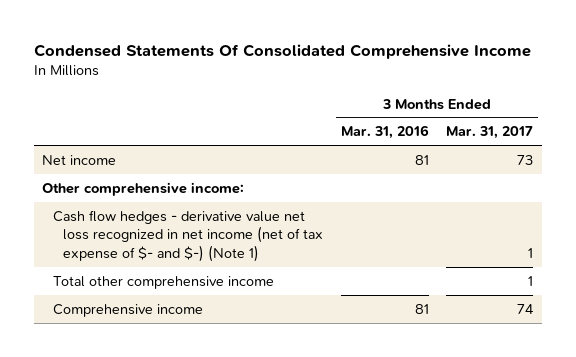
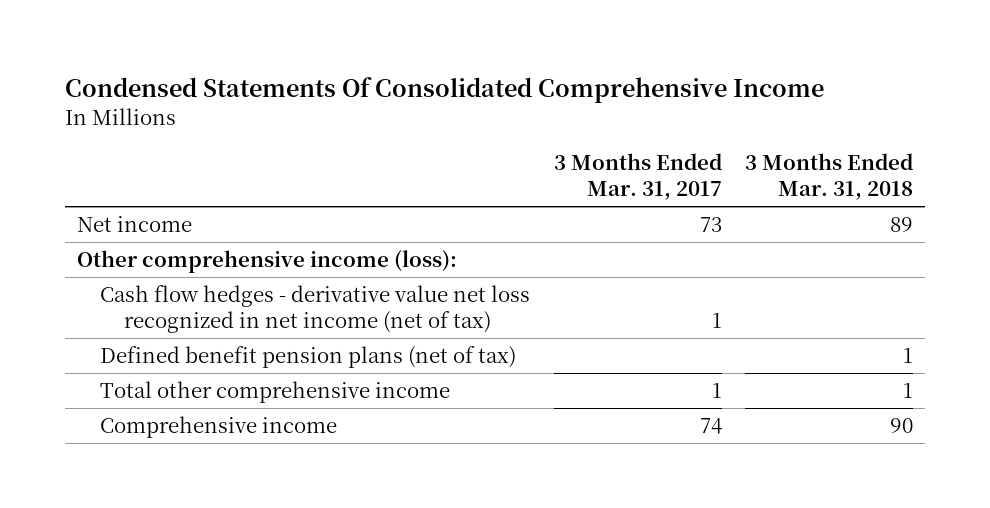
[340,125,429,140] Mar. 31, 2016 -> none
none -> [745,153,914,201] 3 Months Ended Mar. 31, 2018
[42,181,245,196] Other comprehensive income: -> [77,249,458,273] Other comprehensive income (loss):
[52,209,323,262] Cash flow hedges - derivative value net loss recognized in net income (net of tax expense of $- and $-) (Note 1) -> [100,284,531,334] Cash flow hedges - derivative value net loss recognized in net income (net of tax)
none -> [100,345,517,368] Defined benefit pension plans (net of tax)

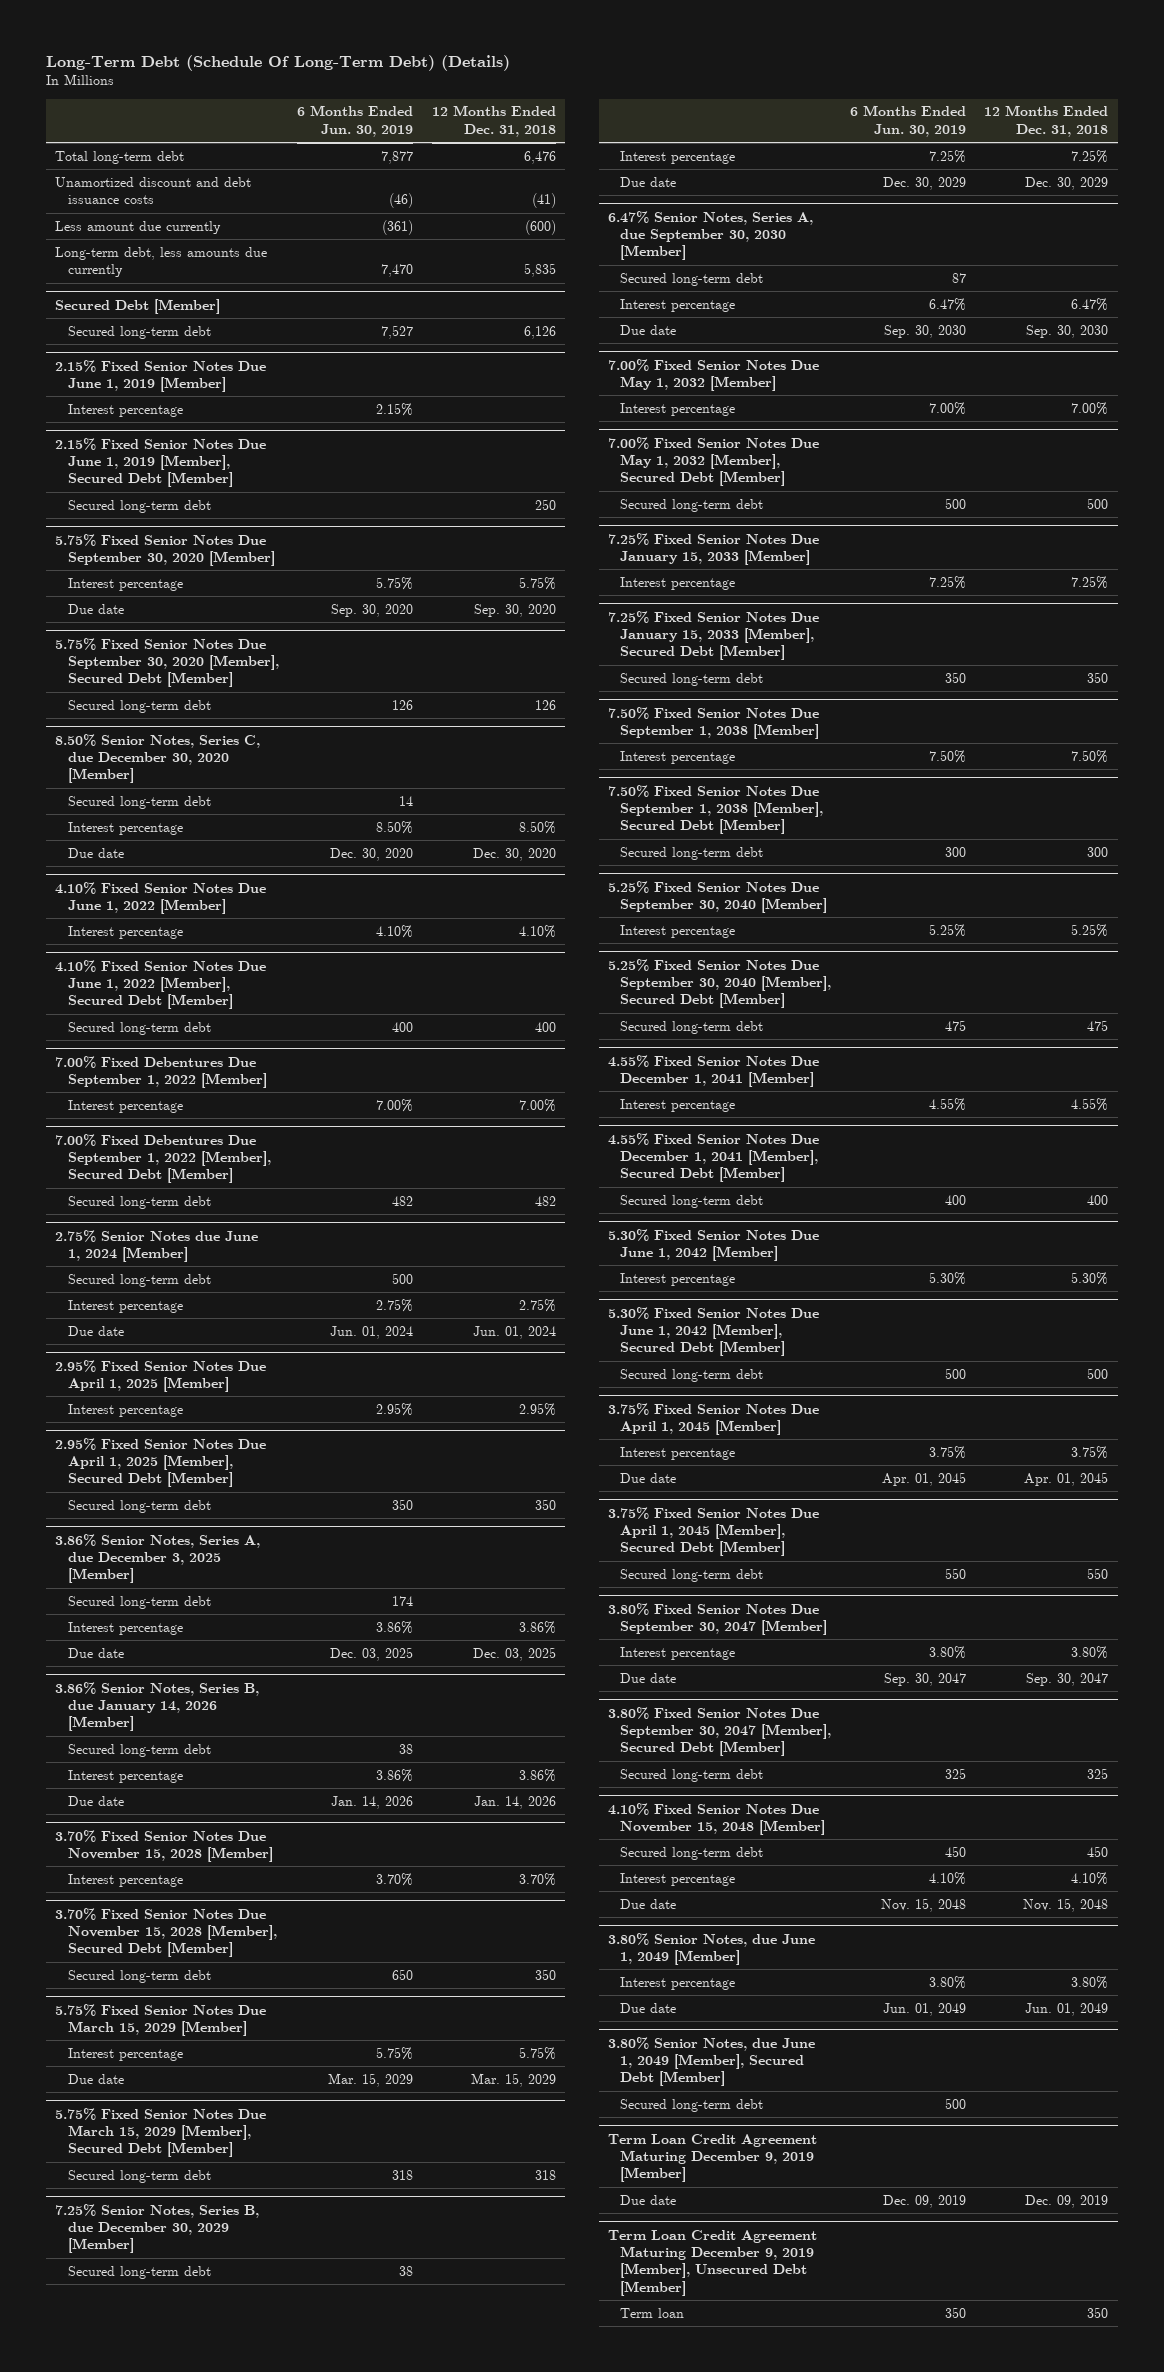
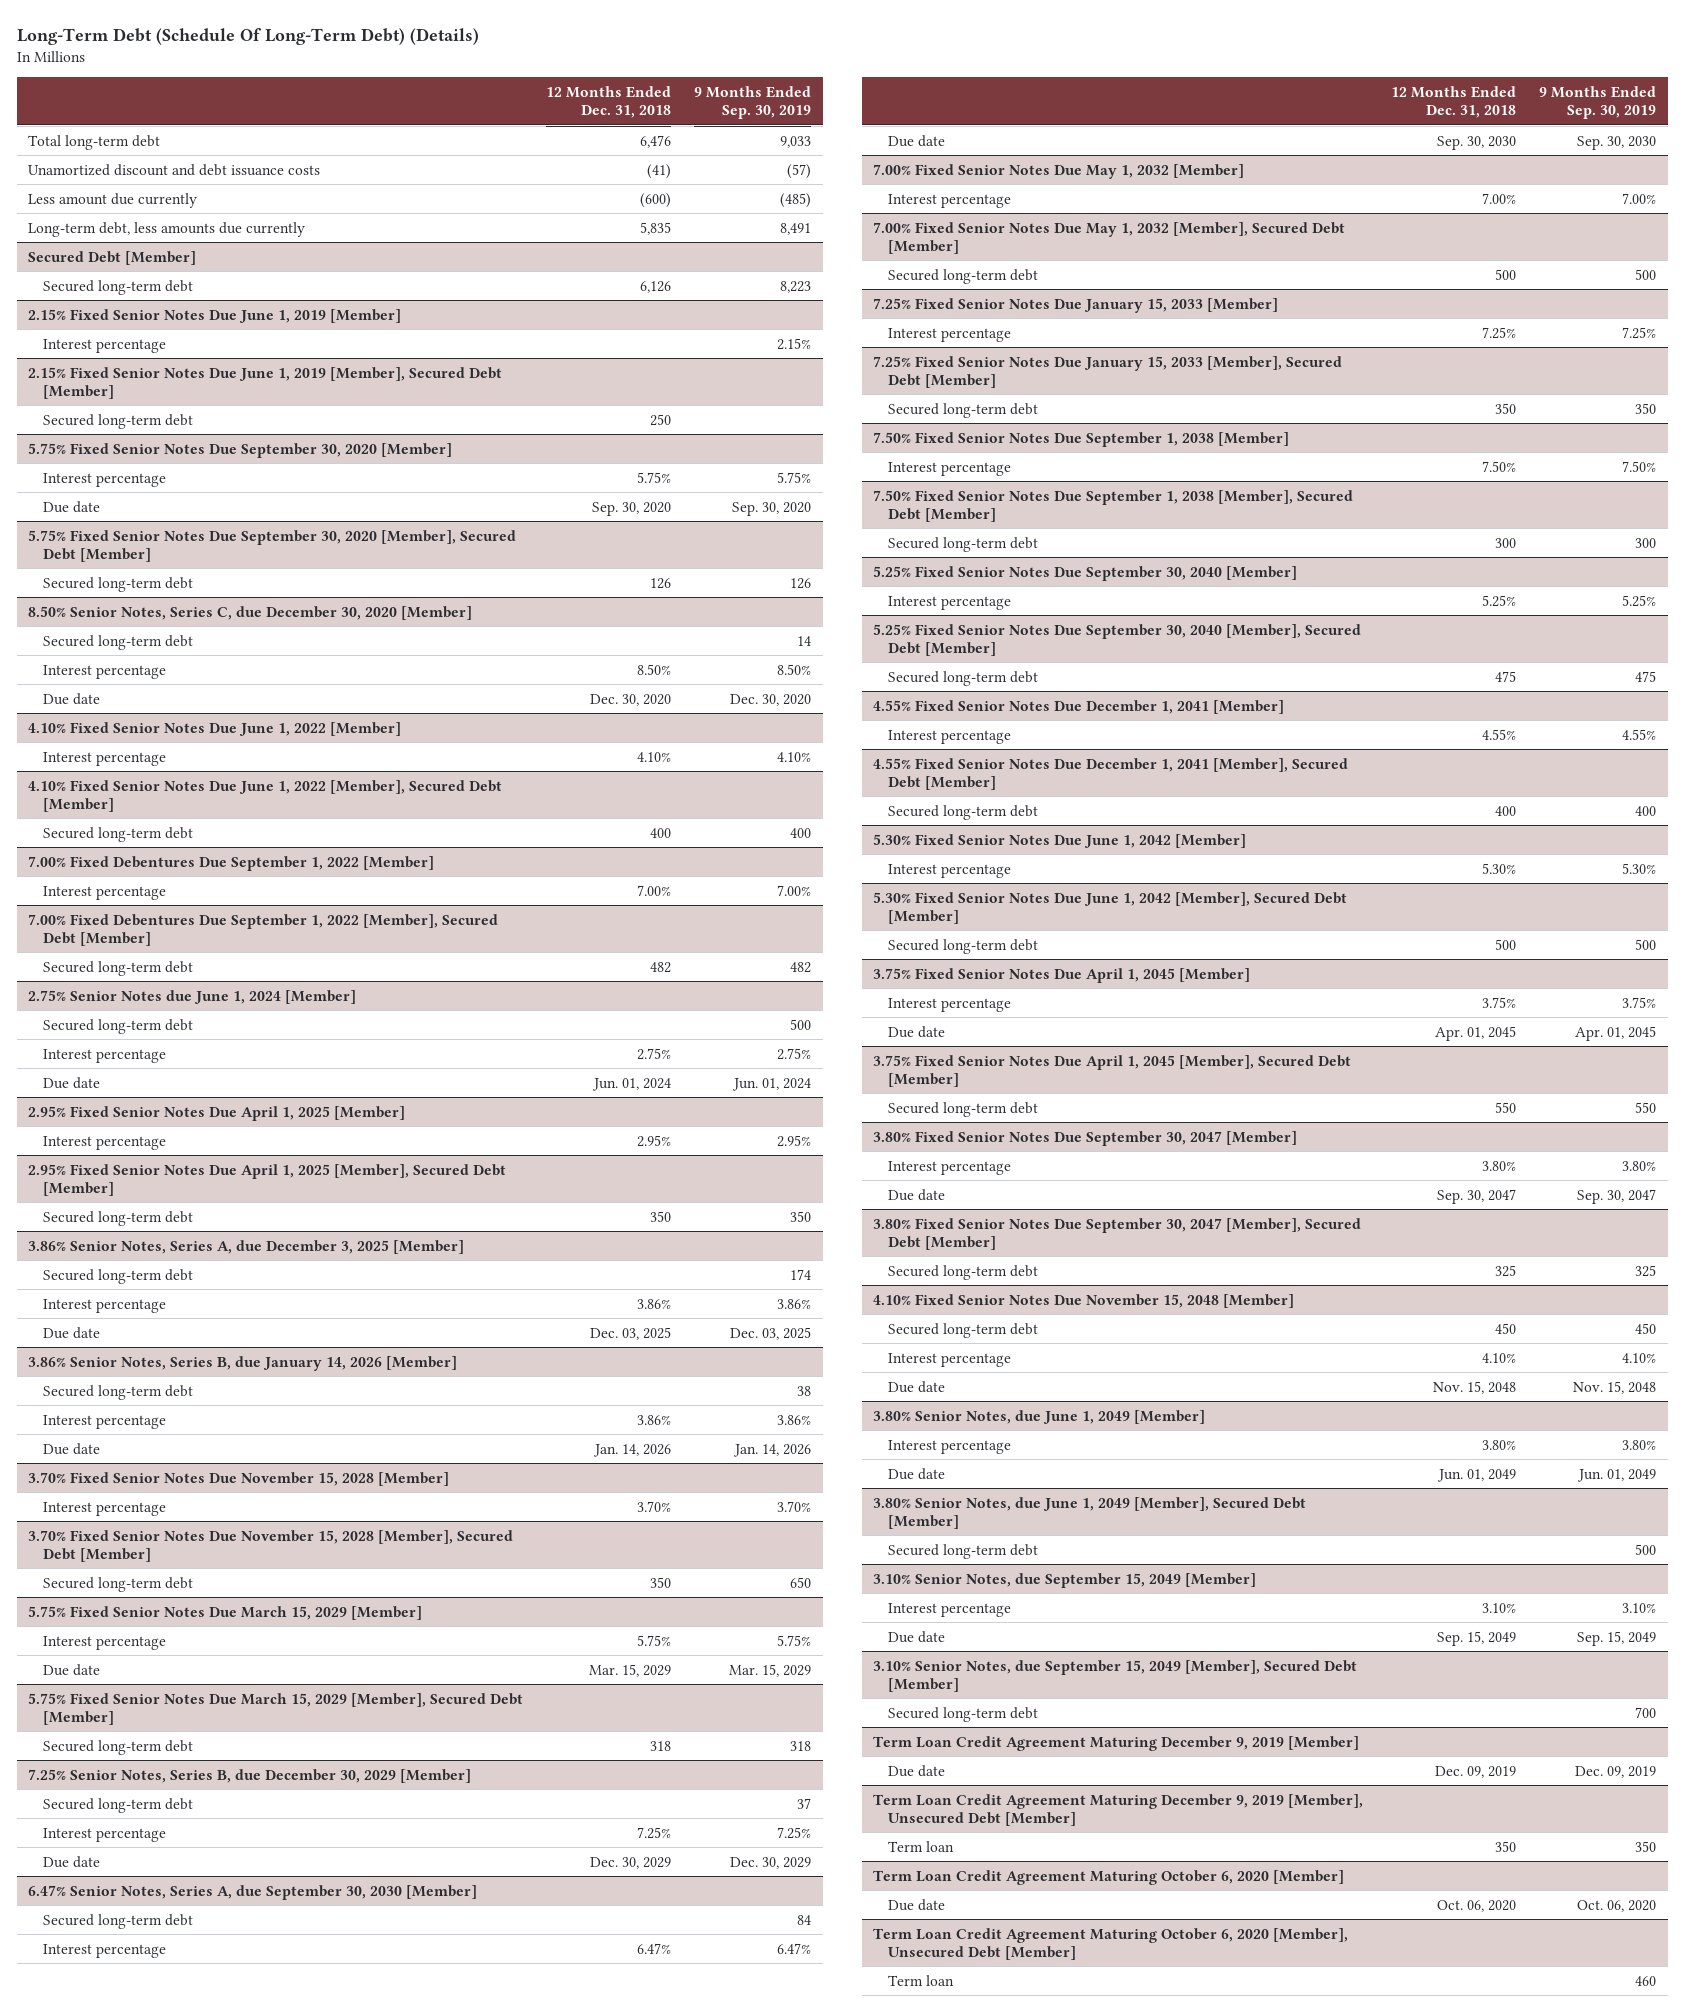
[297,105,414,137] 6 Months Ended Jun. 30, 2019 -> none
none -> [694,85,812,120] 9 Months Ended Sep. 30, 2019
none -> [873,1572,1257,1588] 3.10% Senior Notes, due September 15, 2049 [Member]
none -> [887,1602,1011,1617] Interest percentage
none -> [887,1630,945,1643] Due date
none -> [873,1659,1358,1692] 3.10% Senior Notes, due September 15, 2049 [Member], Secured Debt [Member]
none -> [887,1706,1038,1722] Secured long-term debt
none -> [873,1869,1345,1885] Term Loan Credit Agreement Maturing October 6, 2020 [Member]
none -> [887,1898,945,1911] Due date
none -> [873,1927,1349,1960] Term Loan Credit Agreement Maturing October 6, 2020 [Member], Unsecured Debt [Member]
none -> [887,1974,954,1986] Term loan

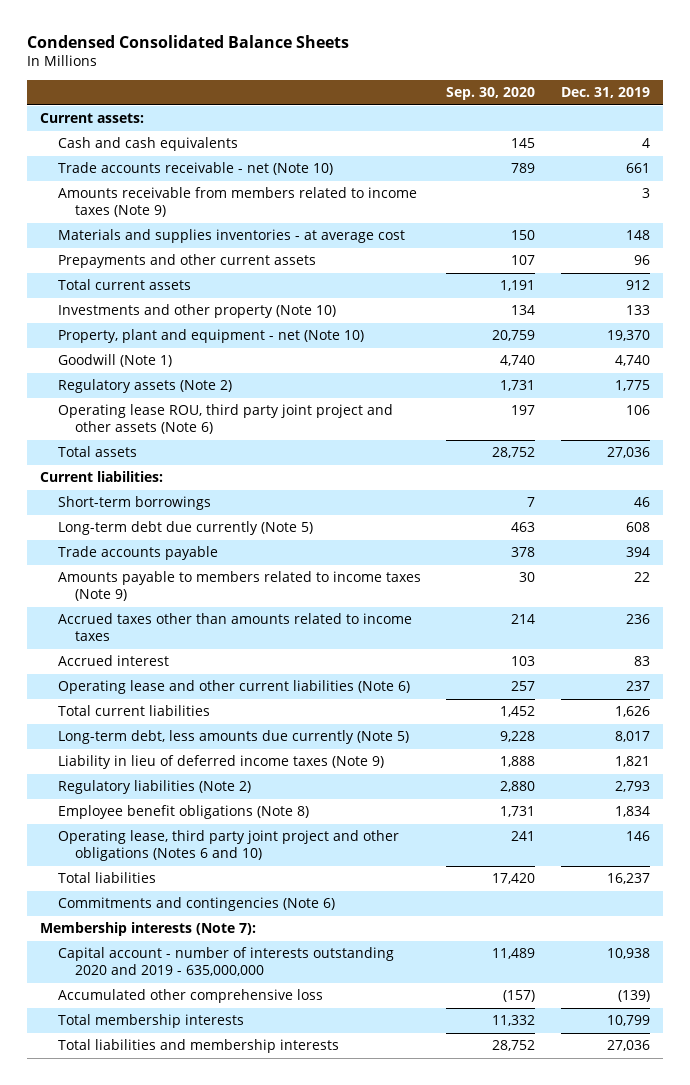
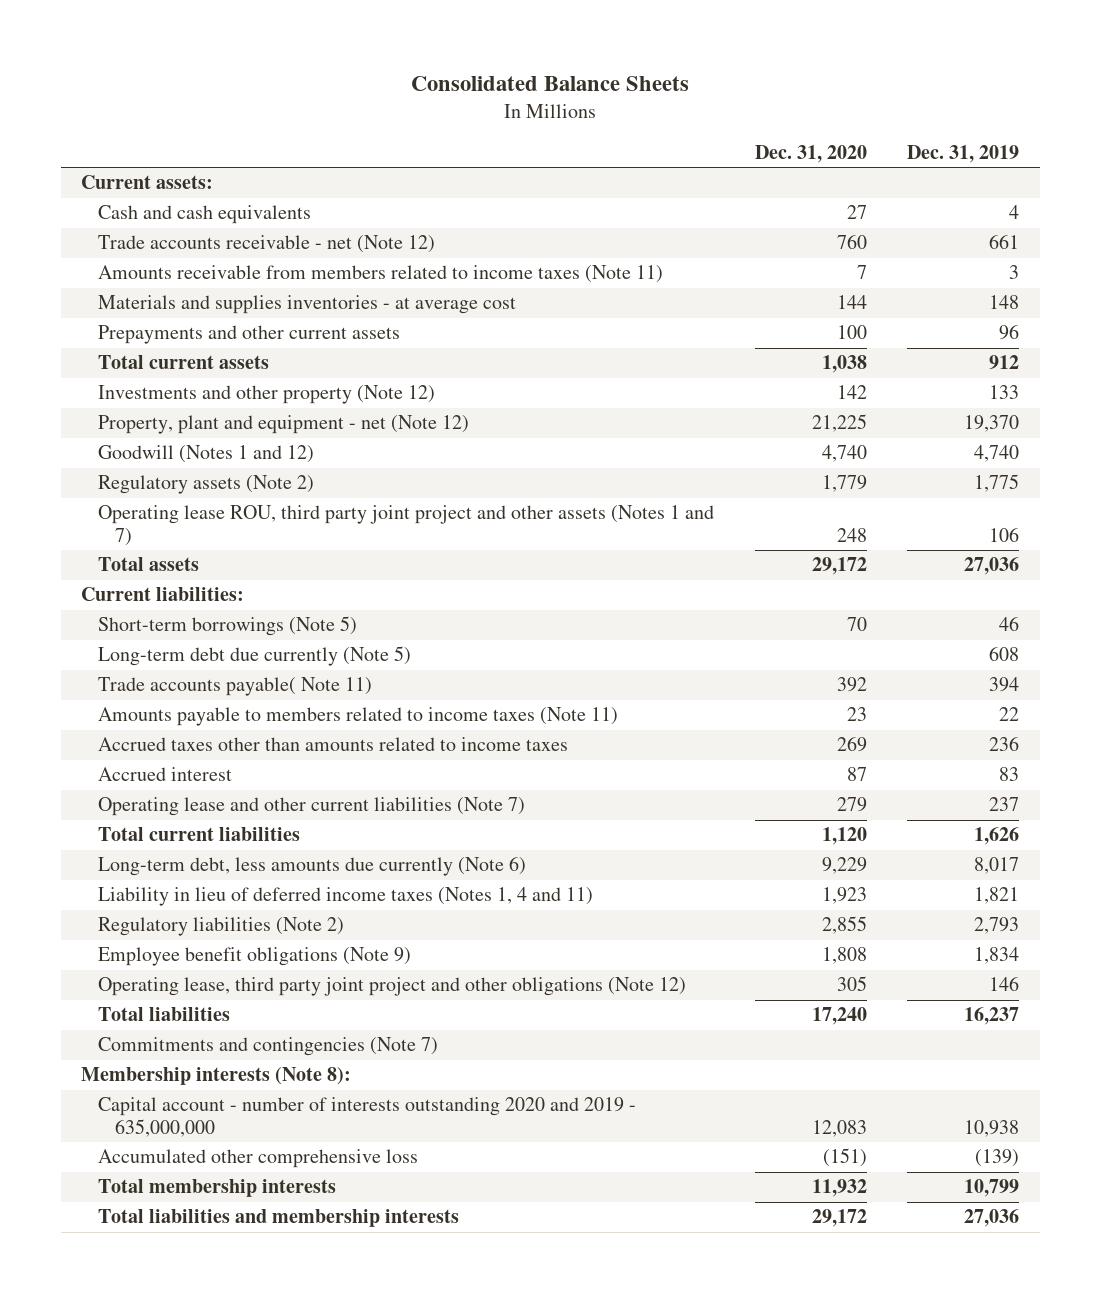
[27,35,350,49] Condensed Consolidated Balance Sheets -> [411,76,690,92] Consolidated Balance Sheets
[446,86,536,100] Sep. 30, 2020 -> none
none -> [754,145,867,164] Dec. 31, 2020
[57,162,333,176] Trade accounts receivable - net (Note 10) -> [98,235,436,254] Trade accounts receivable - net (Note 12)
[57,187,417,217] Amounts receivable from members related to income taxes (Note 9) -> [98,265,664,284] Amounts receivable from members related to income taxes (Note 11)
[57,304,336,319] Investments and other property (Note 10) -> [98,385,436,405] Investments and other property (Note 12)
[57,329,364,344] Property, plant and equipment - net (Note 10) -> [98,415,470,435] Property, plant and equipment - net (Note 12)
[57,354,172,368] Goodwill (Note 1) -> [98,445,315,464] Goodwill (Notes 1 and 12)
[57,404,393,434] Operating lease ROU, third party joint project and other assets (Note 6) -> [98,505,715,547] Operating lease ROU, third party joint project and other assets (Notes 1 and 7)
[57,496,211,511] Short-term borrowings -> [98,616,358,637] Short-term borrowings (Note 5)
[57,546,218,561] Trade accounts payable -> [98,677,373,697] Trade accounts payable( Note 11)
[57,571,421,601] Amounts payable to members related to income taxes (Note 9) -> [98,707,619,727] Amounts payable to members related to income taxes (Note 11)
[57,680,410,695] Operating lease and other current liabilities (Note 6) -> [98,797,526,817] Operating lease and other current liabilities (Note 7)
[57,730,409,745] Long-term debt, less amounts due currently (Note 5) -> [98,856,527,877] Long-term debt, less amounts due currently (Note 6)
[57,755,384,770] Liability in lieu of deferred income taxes (Note 9) -> [98,887,594,907] Liability in lieu of deferred income taxes (Notes 1, 4 and 11)
[57,805,309,820] Employee benefit obligations (Note 8) -> [98,947,412,967] Employee benefit obligations (Note 9)
[57,830,399,861] Operating lease, third party joint project and other obligations (Notes 6 and 10) -> [98,977,687,997] Operating lease, third party joint project and other obligations (Note 12)
[57,897,335,912] Commitments and contingencies (Note 6) -> [98,1037,439,1057] Commitments and contingencies (Note 7)
[39,922,256,937] Membership interests (Note 7): -> [80,1067,351,1086] Membership interests (Note 8):

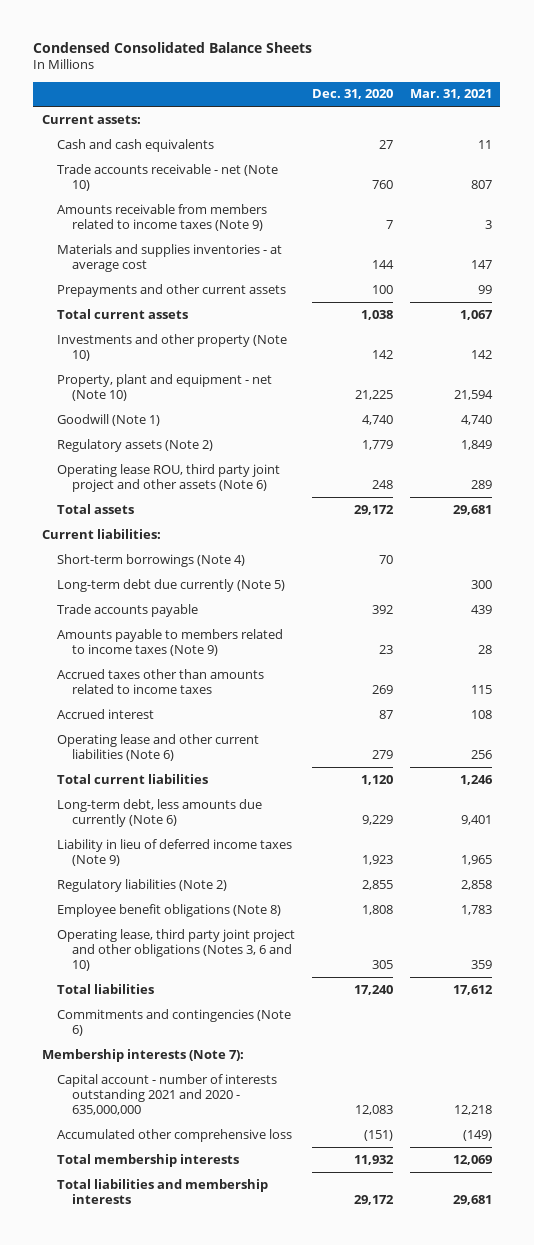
[411,76,690,92] Consolidated Balance Sheets -> [33,41,313,53] Condensed Consolidated Balance Sheets
[907,145,1020,164] Dec. 31, 2019 -> none
none -> [409,89,492,100] Mar. 31, 2021
[98,235,436,254] Trade accounts receivable - net (Note 12) -> [56,163,278,191] Trade accounts receivable - net (Note 10)
[98,265,664,284] Amounts receivable from members related to income taxes (Note 11) -> [56,203,267,231] Amounts receivable from members related to income taxes (Note 9)
[98,385,436,405] Investments and other property (Note 12) -> [56,333,287,361] Investments and other property (Note 10)
[98,415,470,435] Property, plant and equipment - net (Note 12) -> [56,373,272,401] Property, plant and equipment - net (Note 10)
[98,445,315,464] Goodwill (Notes 1 and 12) -> [56,413,160,426] Goodwill (Note 1)
[98,505,715,547] Operating lease ROU, third party joint project and other assets (Notes 1 and 7) -> [56,463,280,492] Operating lease ROU, third party joint project and other assets (Note 6)
[98,616,358,637] Short-term borrowings (Note 5) -> [56,553,245,567] Short-term borrowings (Note 4)
[98,677,373,697] Trade accounts payable( Note 11) -> [56,603,198,617] Trade accounts payable
[98,707,619,727] Amounts payable to members related to income taxes (Note 11) -> [56,628,283,656] Amounts payable to members related to income taxes (Note 9)
[98,797,526,817] Operating lease and other current liabilities (Note 7) -> [56,733,259,761] Operating lease and other current liabilities (Note 6)
[98,887,594,907] Liability in lieu of deferred income taxes (Notes 1, 4 and 11) -> [56,838,292,866] Liability in lieu of deferred income taxes (Note 9)
[98,947,412,967] Employee benefit obligations (Note 9) -> [56,903,281,917] Employee benefit obligations (Note 8)
[98,977,687,997] Operating lease, third party joint project and other obligations (Note 12) -> [56,928,295,972] Operating lease, third party joint project and other obligations (Notes 3, 6 and 10)
[98,1037,439,1057] Commitments and contingencies (Note 7) -> [56,1008,291,1036] Commitments and contingencies (Note 6)
[80,1067,351,1086] Membership interests (Note 8): -> [41,1048,244,1062] Membership interests (Note 7):
[98,1097,637,1138] Capital account - number of interests outstanding 2020 and 2019 - 635,000,000 -> [56,1073,277,1116] Capital account - number of interests outstanding 2021 and 2020 - 635,000,000

